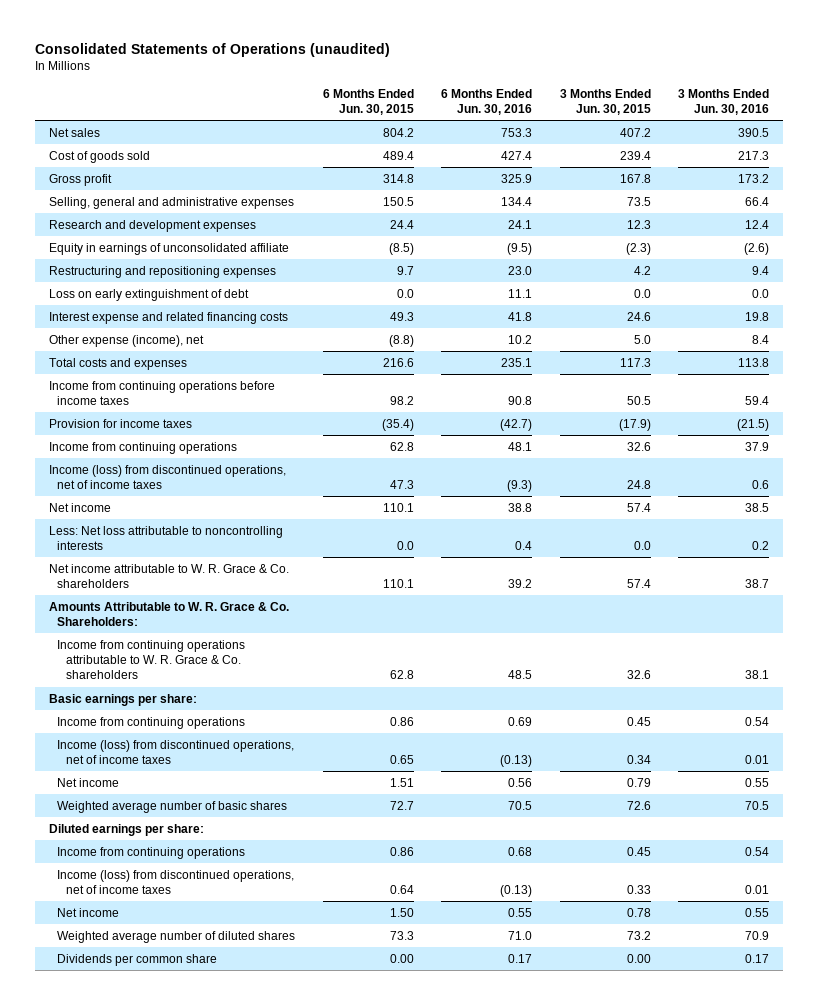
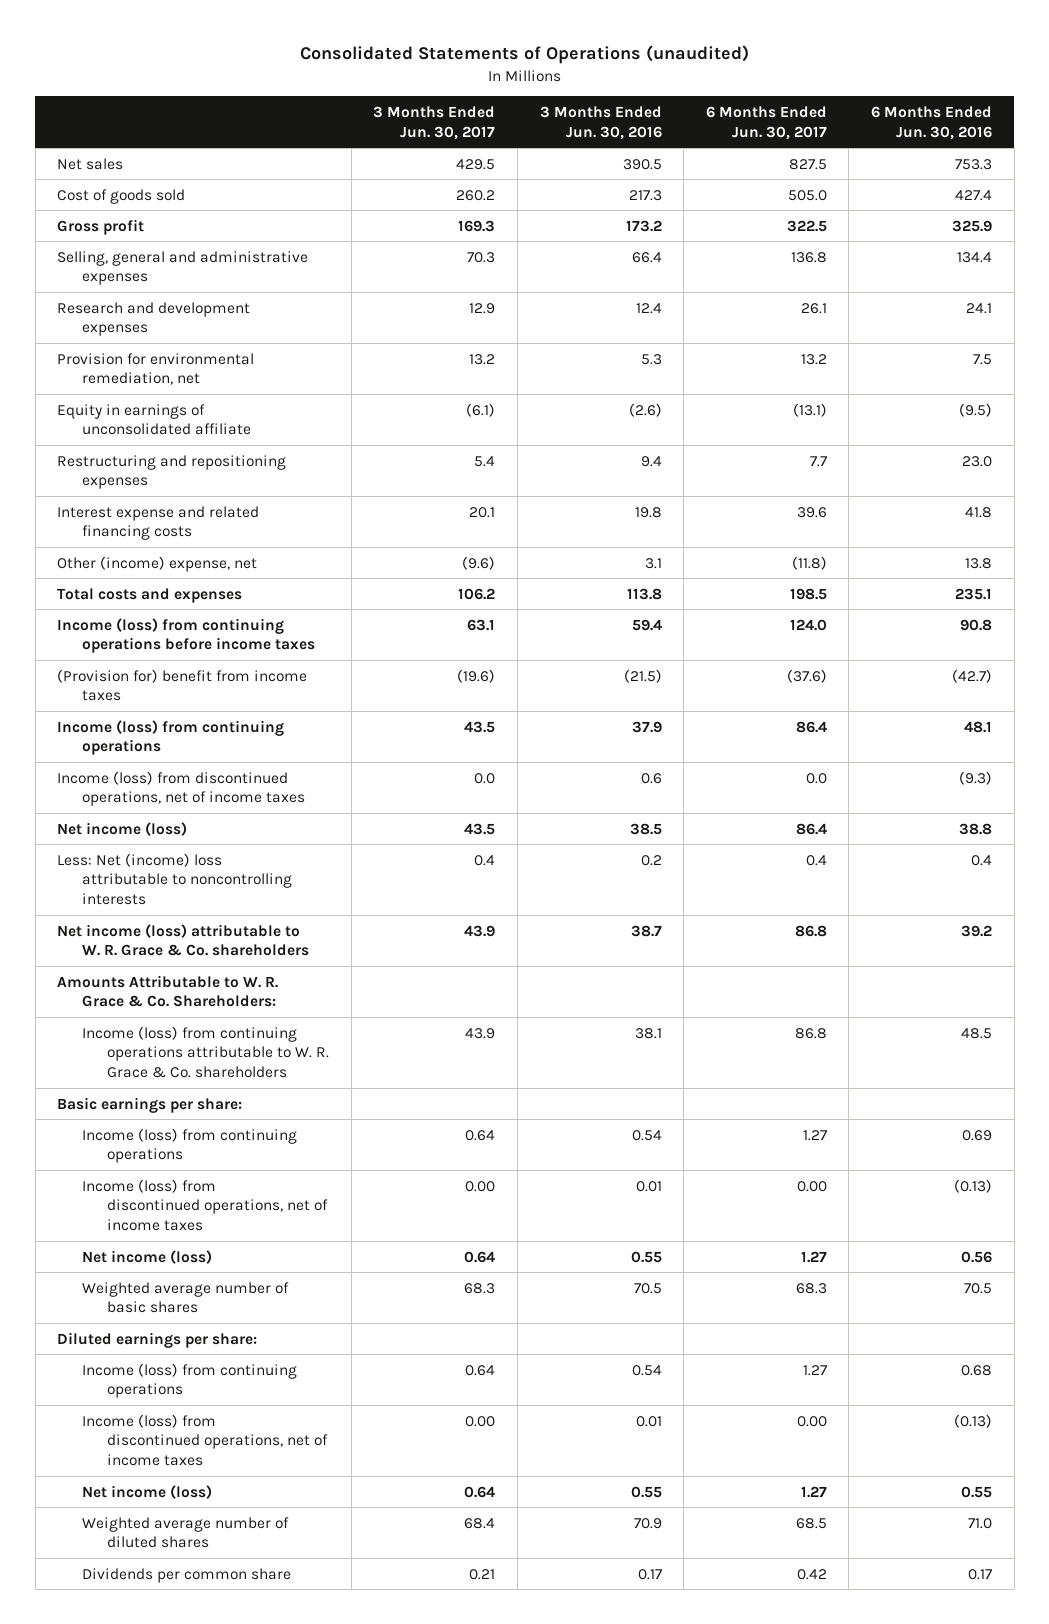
[322,88,414,115] 6 Months Ended Jun. 30, 2015 -> none
[559,88,651,115] 3 Months Ended Jun. 30, 2015 -> none
none -> [373,105,496,140] 3 Months Ended Jun. 30, 2017
none -> [705,105,827,140] 6 Months Ended Jun. 30, 2017
none -> [57,352,255,386] Provision for environmental remediation, net
[48,288,249,301] Loss on early extinguishment of debt -> none
[48,334,204,347] Other expense (income), net -> [57,555,258,572] Other (income) expense, net
[508,334,533,344] 10.2 -> [965,557,993,569] 13.8
[752,334,770,344] 8.4 -> [644,557,662,569] 3.1
[48,380,275,405] Income from continuing operations before income taxes -> [57,617,316,654] Income (loss) from continuing operations before income taxes
[48,418,192,428] Provision for income taxes -> [57,668,308,702] (Provision for) benefit from income taxes
[48,441,237,454] Income from continuing operations -> [57,719,285,756] Income (loss) from continuing operations
[48,502,111,512] Net income -> [57,821,188,836] Net income (loss)
[48,525,283,550] Less: Net loss attributable to noncontrolling interests -> [57,852,293,906] Less: Net (income) loss attributable to noncontrolling interests
[48,563,289,588] Net income attributable to W. R. Grace & Co. shareholders -> [57,923,310,957] Net income (loss) attributable to W. R. Grace & Co. shareholders
[57,639,246,680] Income from continuing operations attributable to W. R. Grace & Co. shareholders -> [82,1025,329,1079] Income (loss) from continuing operations attributable to W. R. Grace & Co. shareholders
[57,716,246,729] Income from continuing operations -> [82,1127,298,1164] Income (loss) from continuing operations
[57,777,120,787] Net income -> [82,1249,213,1264] Net income (loss)
[57,846,246,859] Income from continuing operations -> [82,1362,298,1399] Income (loss) from continuing operations
[57,907,120,917] Net income -> [82,1484,213,1499] Net income (loss)

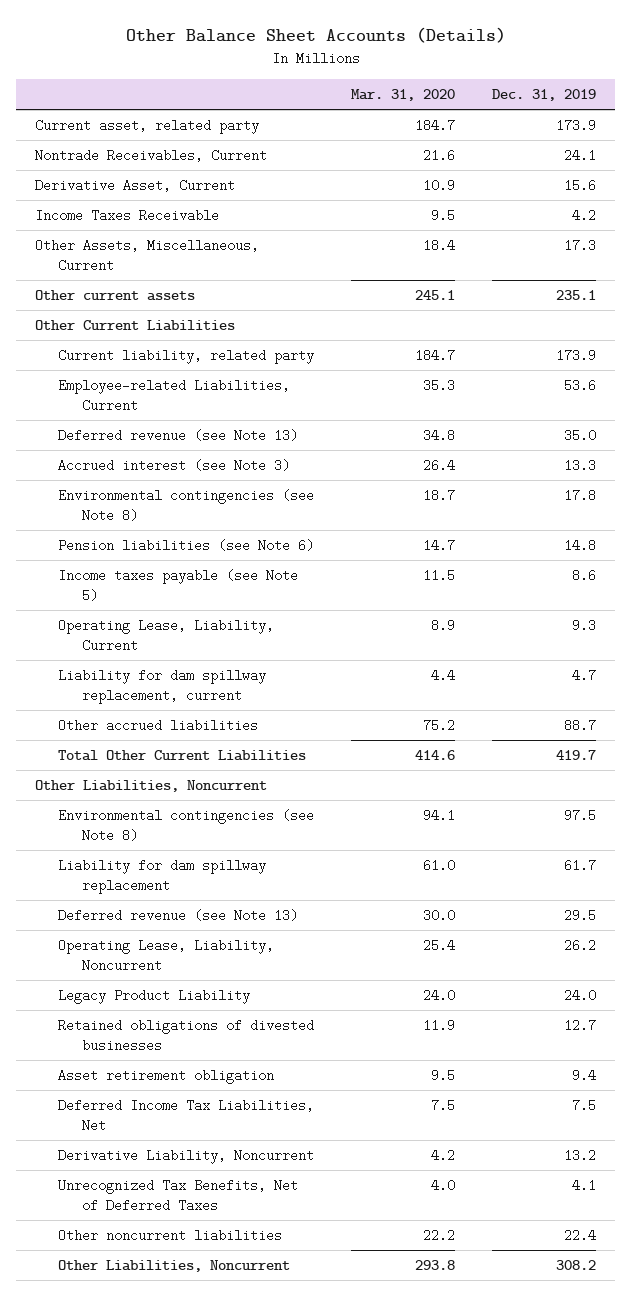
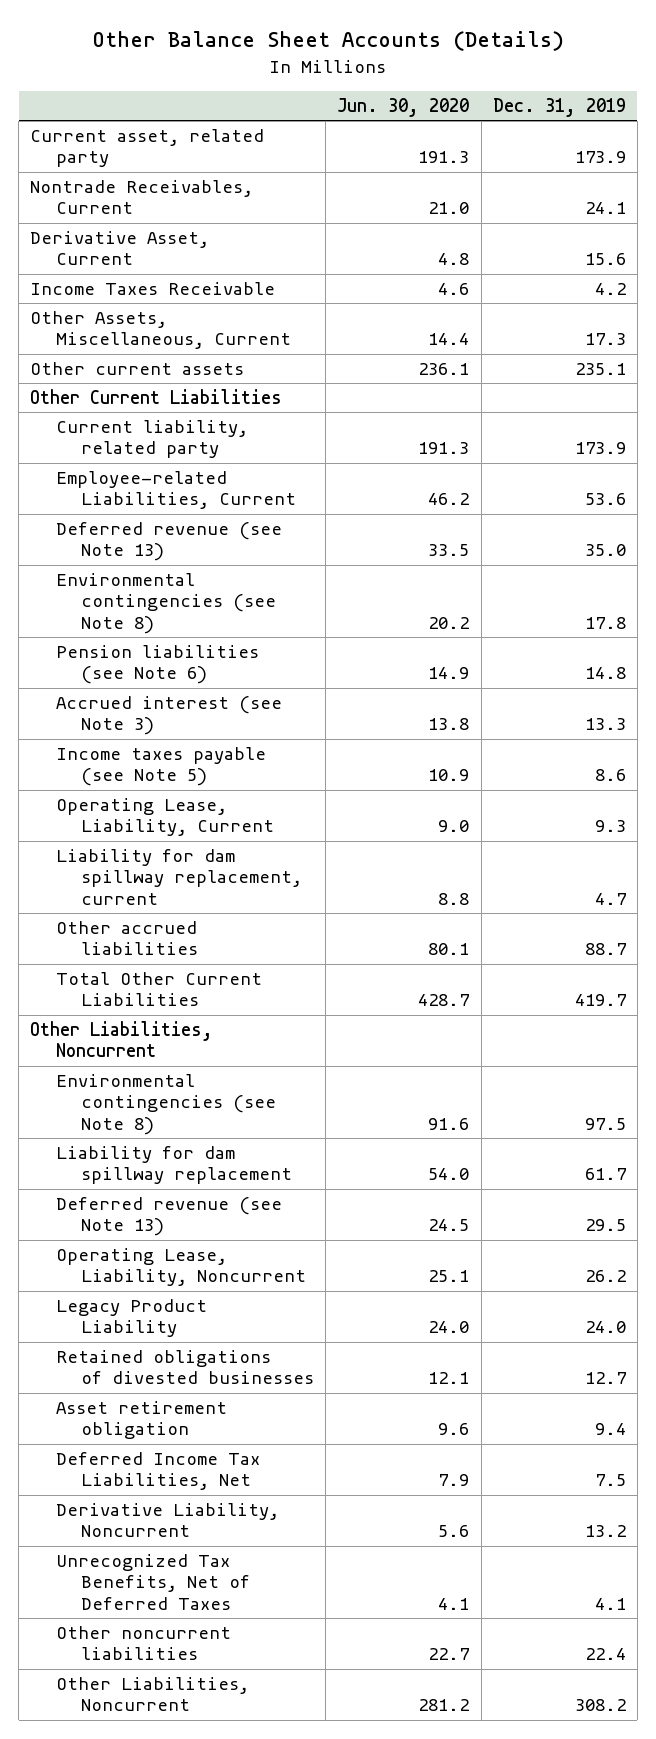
[351,89,456,102] Mar. 31, 2020 -> none
none -> [337,98,470,118] Jun. 30, 2020
[58,458,291,472] Accrued interest (see Note 3) -> [55,695,282,736] Accrued interest (see Note 3)

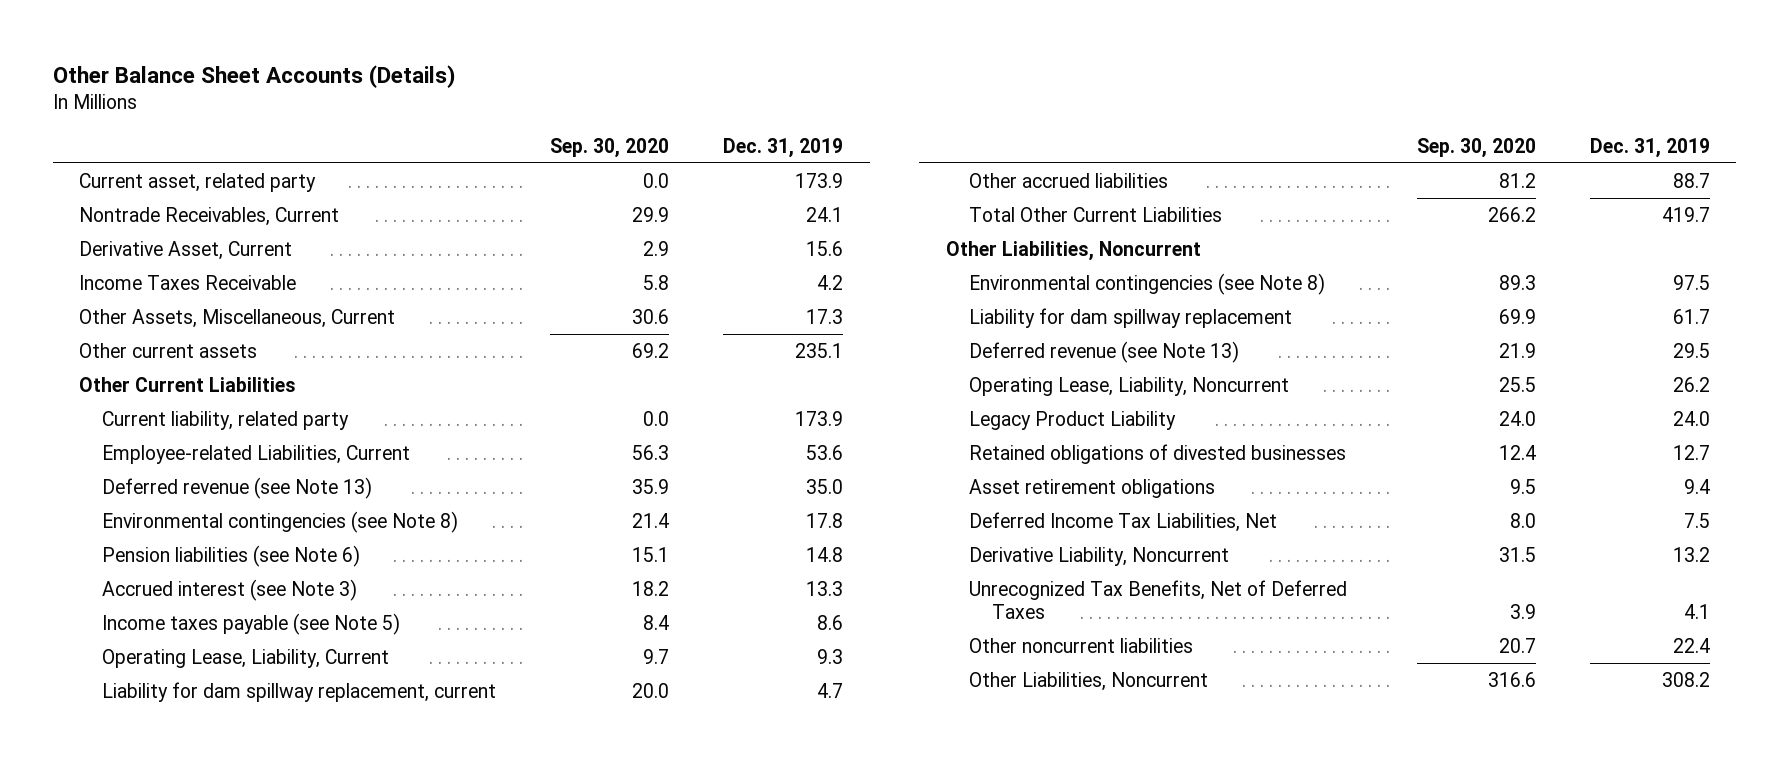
[337,98,470,118] Jun. 30, 2020 -> none
none -> [550,137,670,158] Sep. 30, 2020
[55,1400,227,1440] Asset retirement obligation -> [968,478,1215,498] Asset retirement obligations

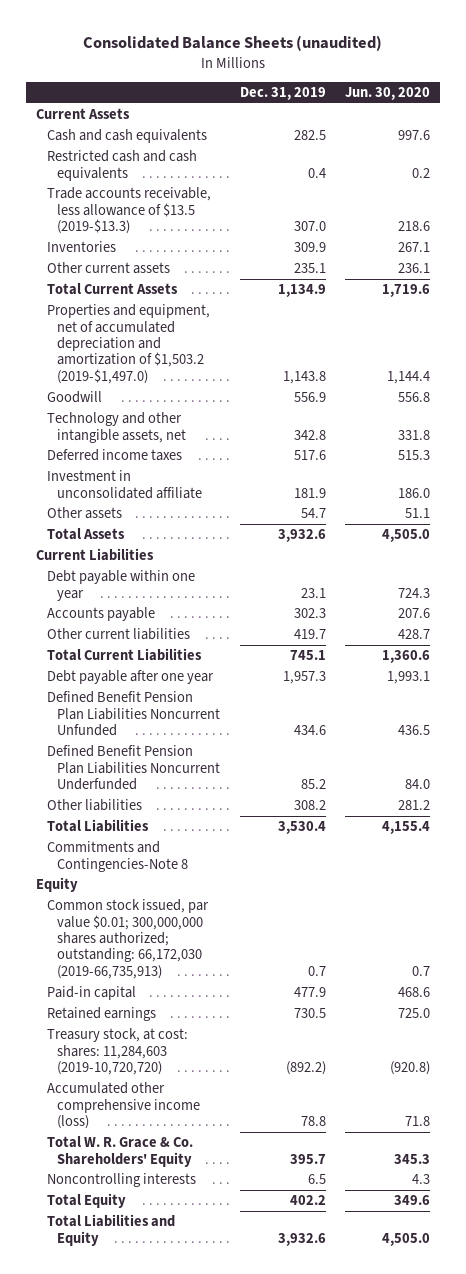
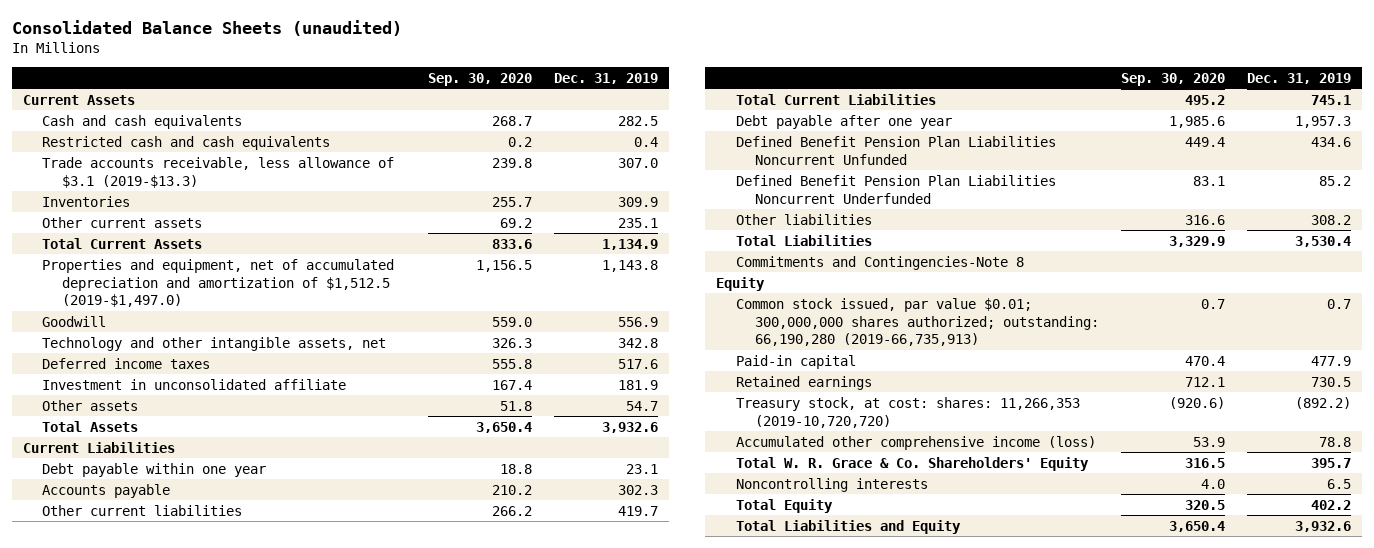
[345,87,431,101] Jun. 30, 2020 -> none
none -> [428,72,533,86] Sep. 30, 2020
[46,187,211,235] Trade accounts receivable, less allowance of $13.5 (2019-$13.3) -> [42,156,395,188] Trade accounts receivable, less allowance of $3.1 (2019-$13.3)
[46,304,210,384] Properties and equipment, net of accumulated depreciation and amortization of $1,503.2 (2019-$1,497.0) -> [42,258,395,308] Properties and equipment, net of accumulated depreciation and amortization of $1,512.5 (2019-$1,497.0)
[46,899,209,979] Common stock issued, par value $0.01; 300,000,000 shares authorized; outstanding: 66,172,030 (2019-66,735,913) -> [735,297,1100,347] Common stock issued, par value $0.01; 300,000,000 shares authorized; outstanding: 66,190,280 (2019-66,735,913)
[46,1028,188,1076] Treasury stock, at cost: shares: 11,284,603 (2019-10,720,720) -> [735,396,1080,428] Treasury stock, at cost: shares: 11,266,353 (2019-10,720,720)

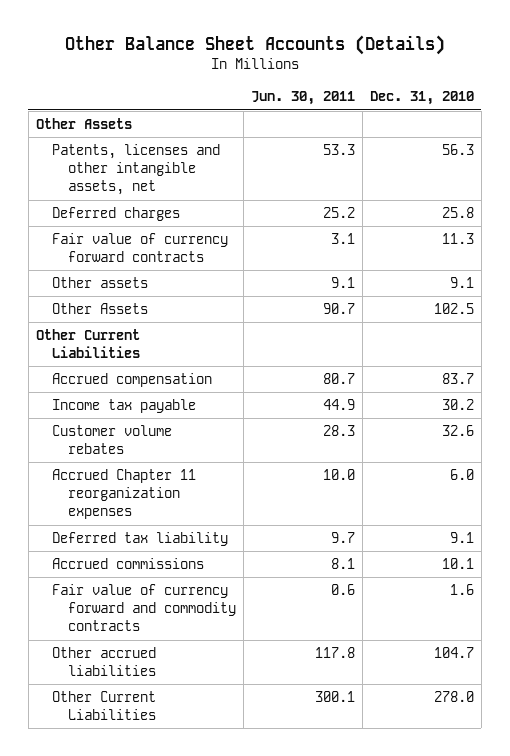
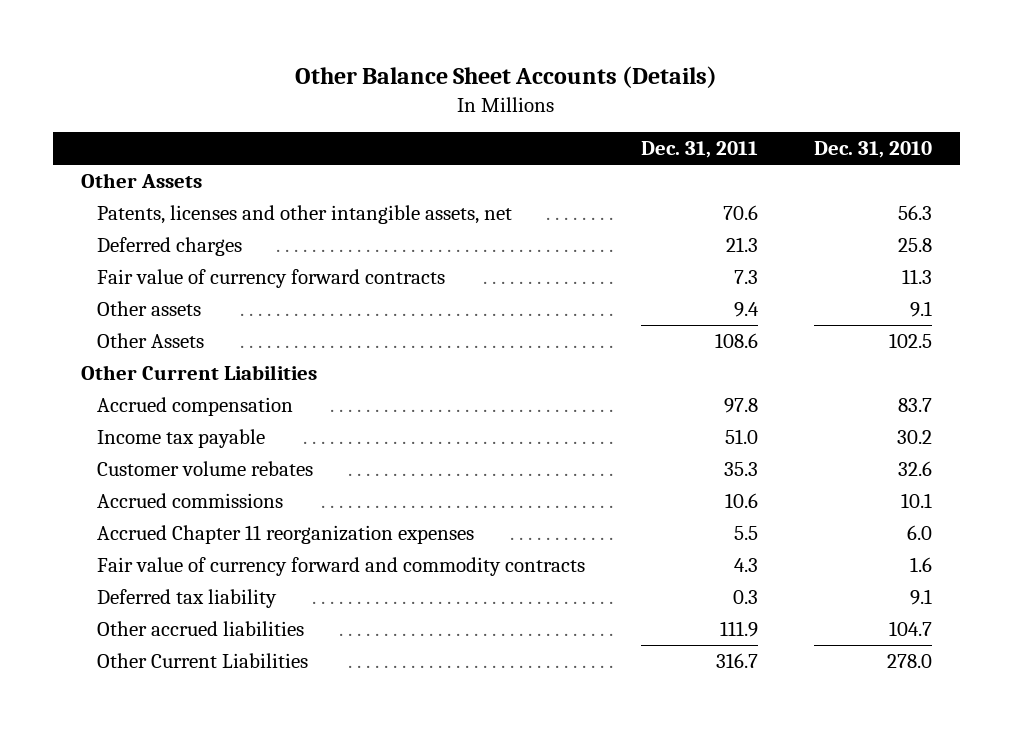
[250,91,355,106] Jun. 30, 2011 -> none
none -> [640,141,758,159] Dec. 31, 2011
[51,469,196,520] Accrued Chapter 11 reorganization expenses -> [96,525,474,545] Accrued Chapter 11 reorganization expenses
[51,532,228,547] Deferred tax liability -> [96,589,277,609] Deferred tax liability

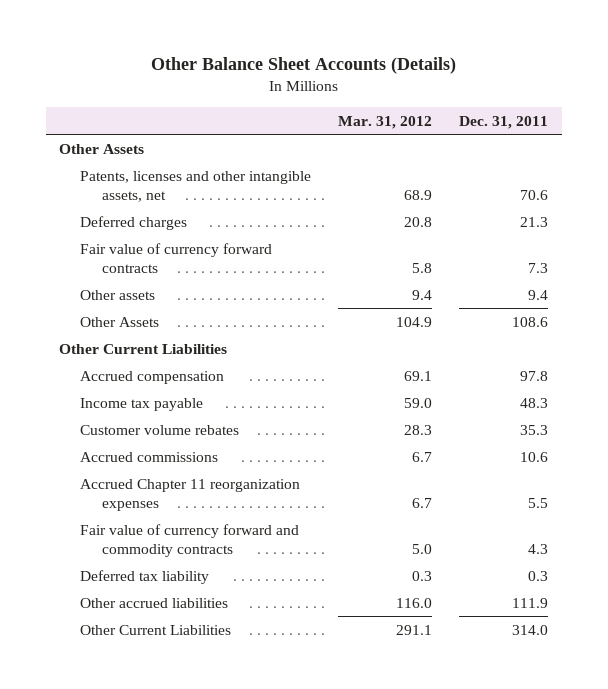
[813,141,932,159] Dec. 31, 2010 -> none
none -> [338,115,433,129] Mar. 31, 2012
[724,429,758,445] 51.0 -> [520,397,549,408] 48.3
[715,653,758,669] 316.7 -> [512,624,549,635] 314.0

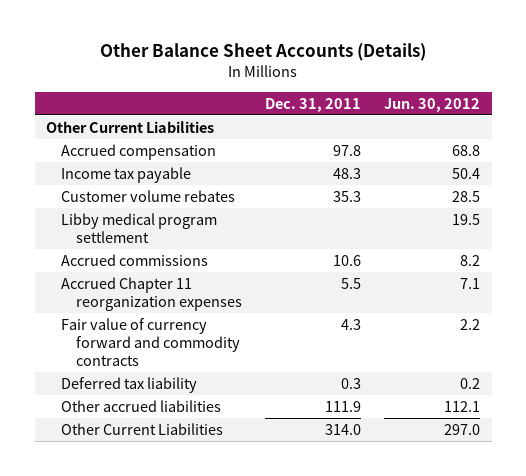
[338,115,433,129] Mar. 31, 2012 -> none
none -> [384,97,481,112] Jun. 30, 2012
[59,143,145,154] Other Assets -> none
[80,170,312,202] Patents, licenses and other intangible assets, net -> none
[80,215,188,230] Deferred charges -> none
[80,242,273,273] Fair value of currency forward contracts -> none
[80,289,156,300] Other assets -> none
[80,316,160,327] Other Assets -> none
none -> [61,212,218,243] Libby medical program settlement

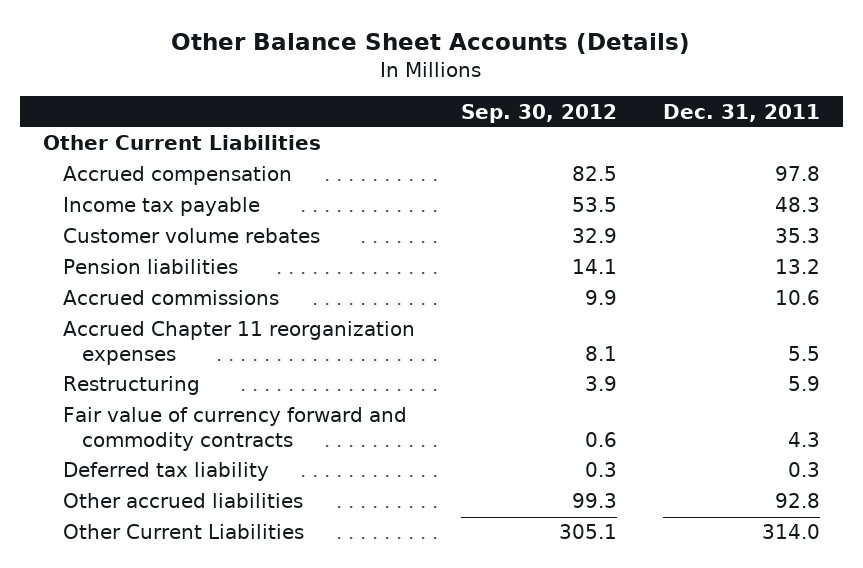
[384,97,481,112] Jun. 30, 2012 -> none
none -> [460,103,617,123] Sep. 30, 2012
[61,212,218,243] Libby medical program settlement -> none
none -> [62,259,238,275] Pension liabilities
none -> [62,376,200,396] Restructuring
[325,400,362,412] 111.9 -> [774,493,820,509] 92.8

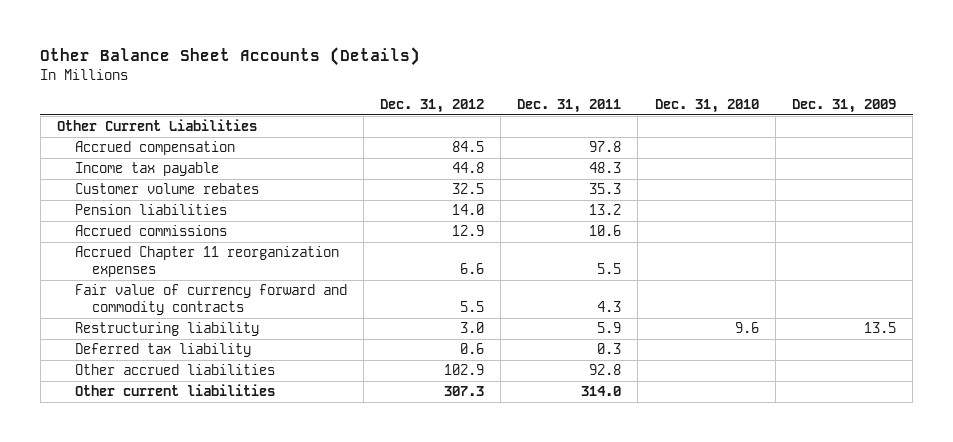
[460,103,617,123] Sep. 30, 2012 -> none
none -> [379,98,484,113] Dec. 31, 2012
none -> [654,98,759,113] Dec. 31, 2010
none -> [791,98,896,113] Dec. 31, 2009
[62,376,200,396] Restructuring -> none
none -> [74,322,259,337] Restructuring liability
[62,524,304,540] Other Current Liabilities -> [74,384,275,397] Other current liabilities

